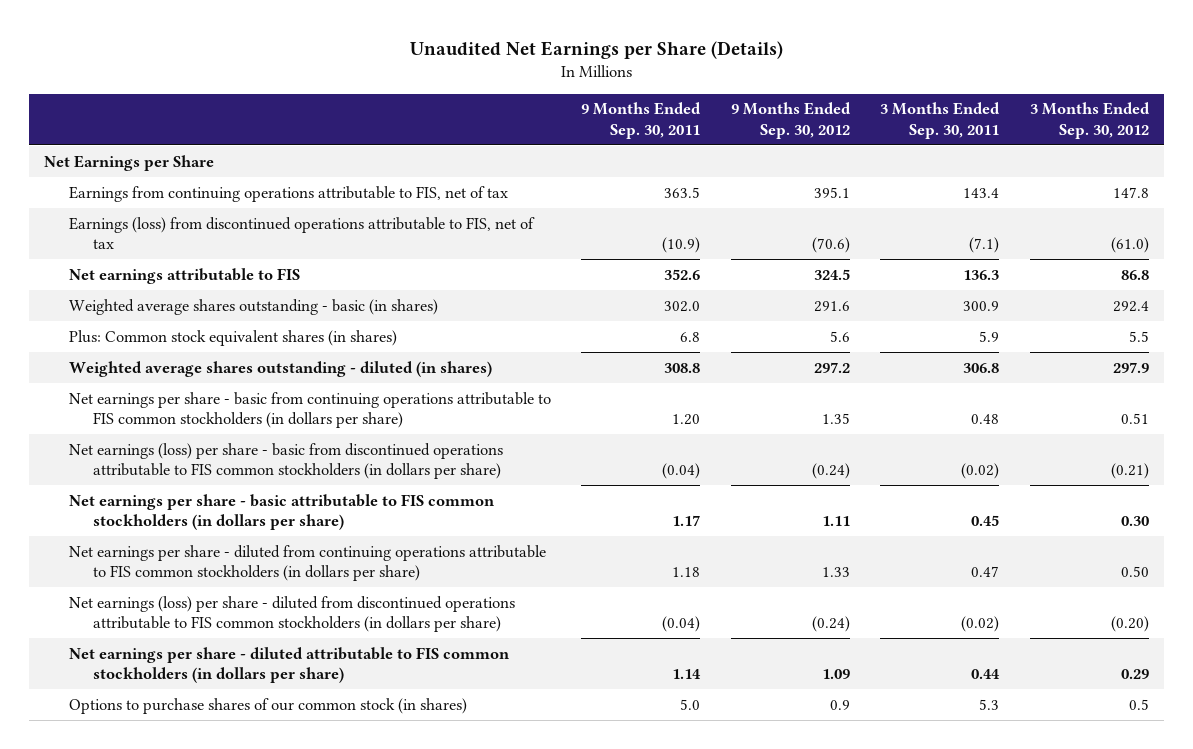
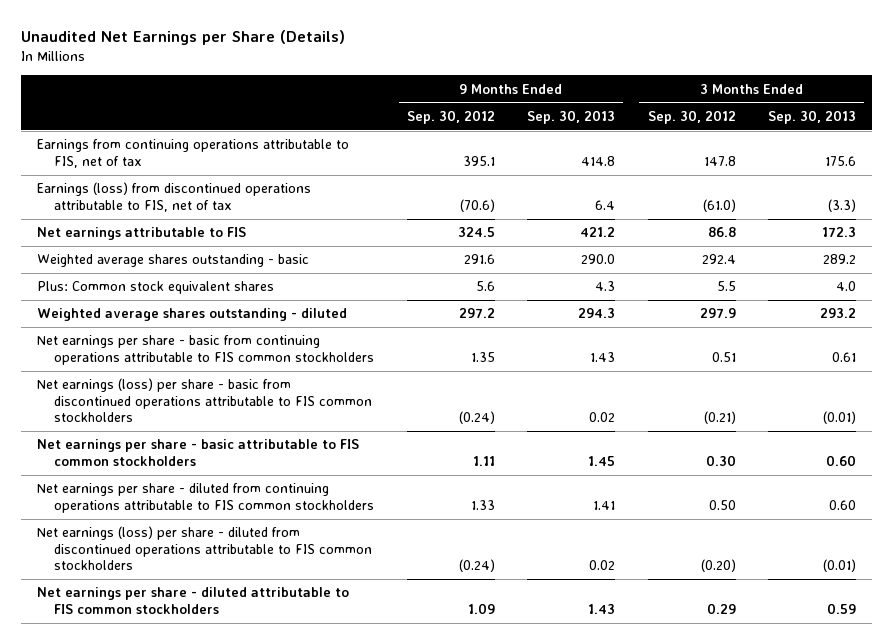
[581,102,702,139] 9 Months Ended Sep. 30, 2011 -> none
[880,102,1001,139] 3 Months Ended Sep. 30, 2011 -> none
none -> [527,109,616,124] Sep. 30, 2013
none -> [767,109,856,124] Sep. 30, 2013
[44,154,215,171] Net Earnings per Share -> none
[68,697,467,714] Options to purchase shares of our common stock (in shares) -> none
[68,298,438,315] Weighted average shares outstanding - basic (in shares) -> [37,254,310,268] Weighted average shares outstanding - basic
[68,329,397,346] Plus: Common stock equivalent shares (in shares) -> [37,281,275,295] Plus: Common stock equivalent shares
[68,360,492,377] Weighted average shares outstanding - diluted (in shares) -> [37,308,348,322] Weighted average shares outstanding - diluted
[68,391,551,429] Net earnings per share - basic from continuing operations attributable to FIS common stockholders (in dollars per share) -> [37,335,375,365] Net earnings per share - basic from continuing operations attributable to FIS common stockholders
[68,442,503,480] Net earnings (loss) per share - basic from discontinued operations attributable to FIS common stockholders (in dollars per share) -> [37,378,373,423] Net earnings (loss) per share - basic from discontinued operations attributable to FIS common stockholders
[68,493,495,531] Net earnings per share - basic attributable to FIS common stockholders (in dollars per share) -> [37,439,360,466] Net earnings per share - basic attributable to FIS common stockholders
[68,544,546,582] Net earnings per share - diluted from continuing operations attributable to FIS common stockholders (in dollars per share) -> [37,483,375,513] Net earnings per share - diluted from continuing operations attributable to FIS common stockholders
[68,595,515,633] Net earnings (loss) per share - diluted from discontinued operations attributable to FIS common stockholders (in dollars per share) -> [37,526,373,571] Net earnings (loss) per share - diluted from discontinued operations attributable to FIS common stockholders
[68,646,510,684] Net earnings per share - diluted attributable to FIS common stockholders (in dollars per share) -> [37,587,350,614] Net earnings per share - diluted attributable to FIS common stockholders

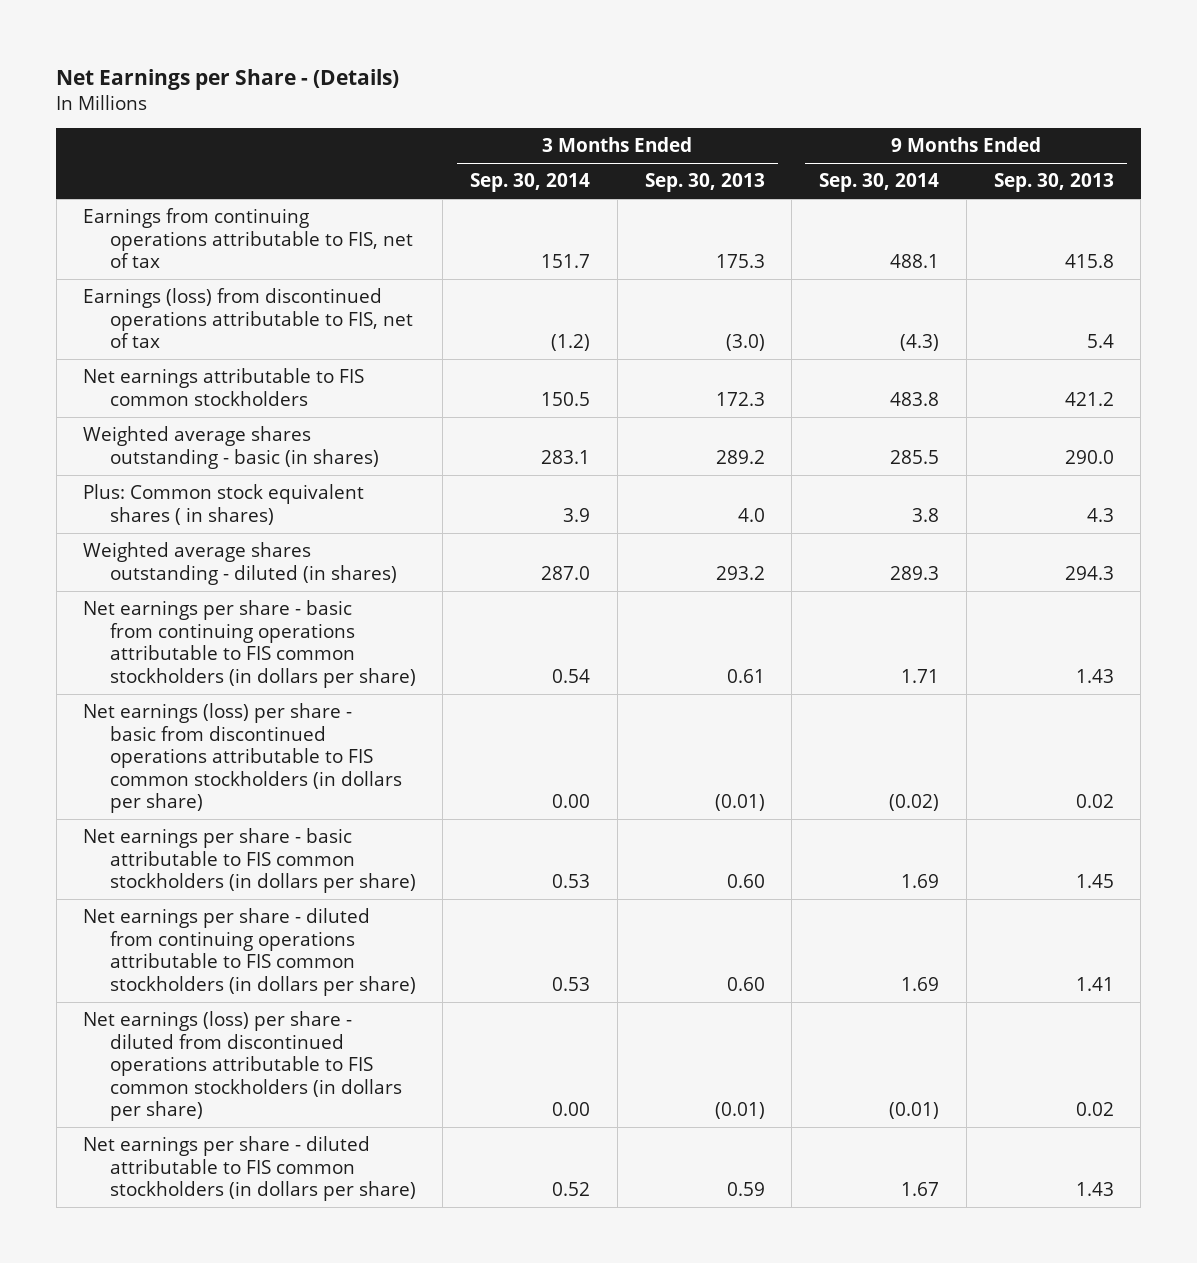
[20,30,345,46] Unaudited Net Earnings per Share (Details) -> [56,68,400,90] Net Earnings per Share - (Details)
[406,109,495,124] Sep. 30, 2012 -> none
[647,109,736,124] Sep. 30, 2012 -> none
none -> [470,173,591,193] Sep. 30, 2014
none -> [819,173,940,193] Sep. 30, 2014
[581,155,616,166] 414.8 -> [1064,254,1114,269] 415.8
[824,155,856,166] 175.6 -> [715,254,765,269] 175.3
[595,199,616,210] 6.4 -> [1086,334,1114,349] 5.4
[827,198,856,212] (3.3) -> [725,334,765,352] (3.0)
[37,227,247,241] Net earnings attributable to FIS -> [83,368,365,406] Net earnings attributable to FIS common stockholders
[37,254,310,268] Weighted average shares outstanding - basic -> [83,426,379,469] Weighted average shares outstanding - basic (in shares)
[37,281,275,295] Plus: Common stock equivalent shares -> [83,484,365,525] Plus: Common stock equivalent shares ( in shares)
[37,308,348,322] Weighted average shares outstanding - diluted -> [83,542,397,585] Weighted average shares outstanding - diluted (in shares)
[37,335,375,365] Net earnings per share - basic from continuing operations attributable to FIS common stockholders -> [83,600,416,688] Net earnings per share - basic from continuing operations attributable to FIS common stockholders (in dollars per share)
[37,378,373,423] Net earnings (loss) per share - basic from discontinued operations attributable to FIS common stockholders -> [83,703,402,814] Net earnings (loss) per share - basic from discontinued operations attributable to FIS common stockholders (in dollars per share)
[37,439,360,466] Net earnings per share - basic attributable to FIS common stockholders -> [83,828,416,894] Net earnings per share - basic attributable to FIS common stockholders (in dollars per share)
[37,483,375,513] Net earnings per share - diluted from continuing operations attributable to FIS common stockholders -> [83,908,416,996] Net earnings per share - diluted from continuing operations attributable to FIS common stockholders (in dollars per share)
[37,526,373,571] Net earnings (loss) per share - diluted from discontinued operations attributable to FIS common stockholders -> [83,1011,402,1122] Net earnings (loss) per share - diluted from discontinued operations attributable to FIS common stockholders (in dollars per share)
[37,587,350,614] Net earnings per share - diluted attributable to FIS common stockholders -> [83,1136,416,1202] Net earnings per share - diluted attributable to FIS common stockholders (in dollars per share)

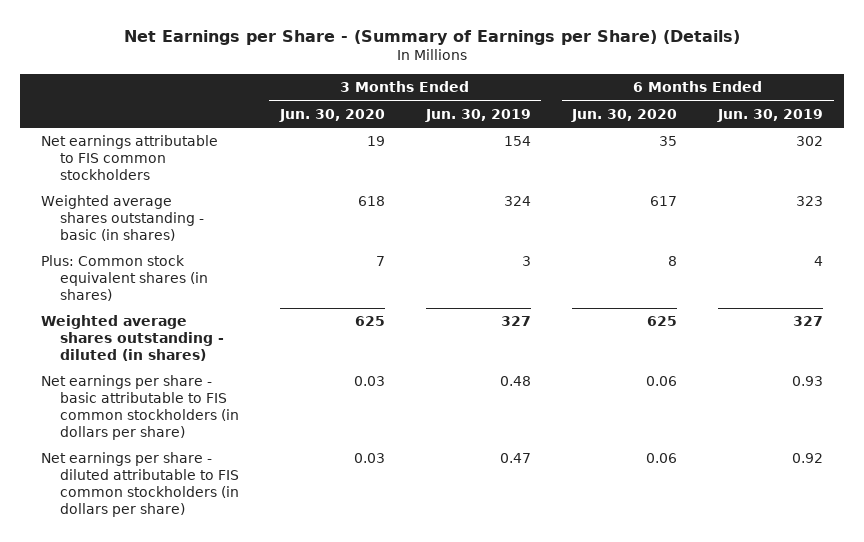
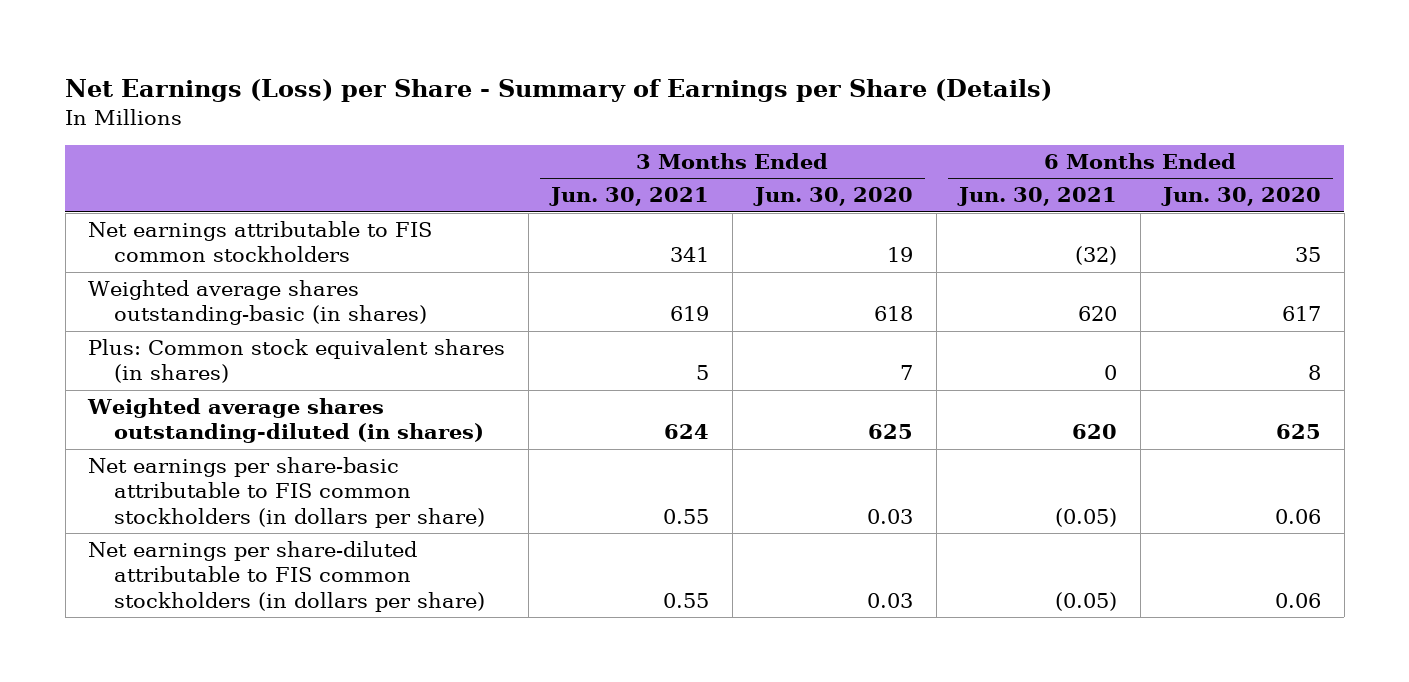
[124,29,741,45] Net Earnings per Share - (Summary of Earnings per Share) (Details) -> [65,78,1053,102] Net Earnings (Loss) per Share - Summary of Earnings per Share (Details)
[424,108,531,122] Jun. 30, 2019 -> none
[717,108,824,122] Jun. 30, 2019 -> none
none -> [549,187,710,207] Jun. 30, 2021
none -> [957,187,1118,207] Jun. 30, 2021
[40,195,204,242] Weighted average shares outstanding - basic (in shares) -> [88,280,428,326] Weighted average shares outstanding-basic (in shares)
[40,315,224,362] Weighted average shares outstanding - diluted (in shares) -> [87,398,485,444] Weighted average shares outstanding-diluted (in shares)
[40,375,239,441] Net earnings per share - basic attributable to FIS common stockholders (in dollars per share) -> [88,457,486,528] Net earnings per share-basic attributable to FIS common stockholders (in dollars per share)
[40,452,239,518] Net earnings per share - diluted attributable to FIS common stockholders (in dollars per share) -> [88,541,486,612] Net earnings per share-diluted attributable to FIS common stockholders (in dollars per share)

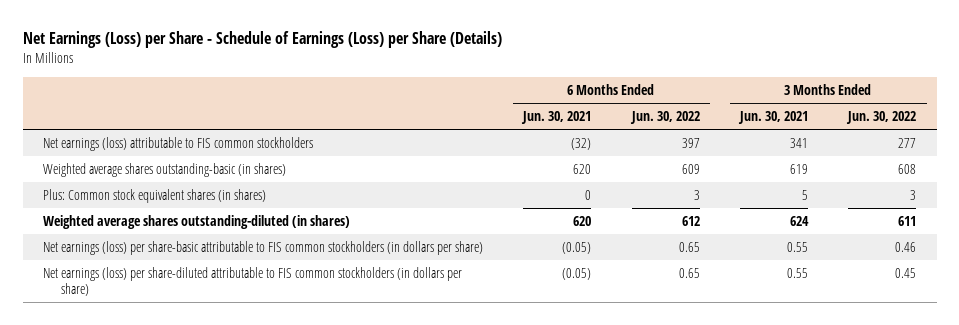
[65,78,1053,102] Net Earnings (Loss) per Share - Summary of Earnings per Share (Details) -> [22,31,502,49] Net Earnings (Loss) per Share - Schedule of Earnings (Loss) per Share (Details)
[753,187,914,207] Jun. 30, 2020 -> none
[1161,187,1322,207] Jun. 30, 2020 -> none
none -> [629,111,700,125] Jun. 30, 2022
none -> [846,111,917,125] Jun. 30, 2022
[88,221,433,263] Net earnings attributable to FIS common stockholders -> [42,136,313,151] Net earnings (loss) attributable to FIS common stockholders
[88,457,486,528] Net earnings per share-basic attributable to FIS common stockholders (in dollars per share) -> [42,240,483,255] Net earnings (loss) per share-basic attributable to FIS common stockholders (in dollars per share)
[88,541,486,612] Net earnings per share-diluted attributable to FIS common stockholders (in dollars per share) -> [42,266,462,297] Net earnings (loss) per share-diluted attributable to FIS common stockholders (in dollars per share)

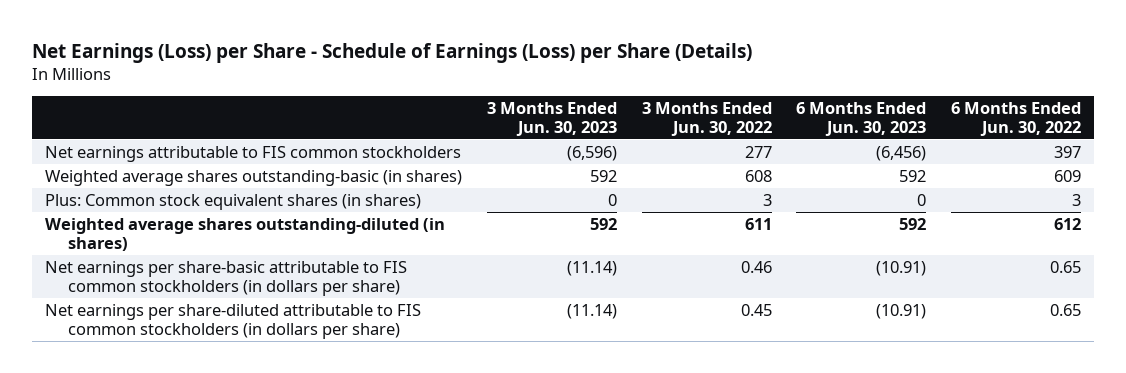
[521,111,592,125] Jun. 30, 2021 -> none
[738,111,809,125] Jun. 30, 2021 -> none
none -> [486,101,617,136] 3 Months Ended Jun. 30, 2023
none -> [796,101,927,136] 6 Months Ended Jun. 30, 2023
[42,136,313,151] Net earnings (loss) attributable to FIS common stockholders -> [44,145,461,162] Net earnings attributable to FIS common stockholders
[42,240,483,255] Net earnings (loss) per share-basic attributable to FIS common stockholders (in dollars per share) -> [44,260,407,297] Net earnings per share-basic attributable to FIS common stockholders (in dollars per share)
[42,266,462,297] Net earnings (loss) per share-diluted attributable to FIS common stockholders (in dollars per share) -> [44,303,421,340] Net earnings per share-diluted attributable to FIS common stockholders (in dollars per share)

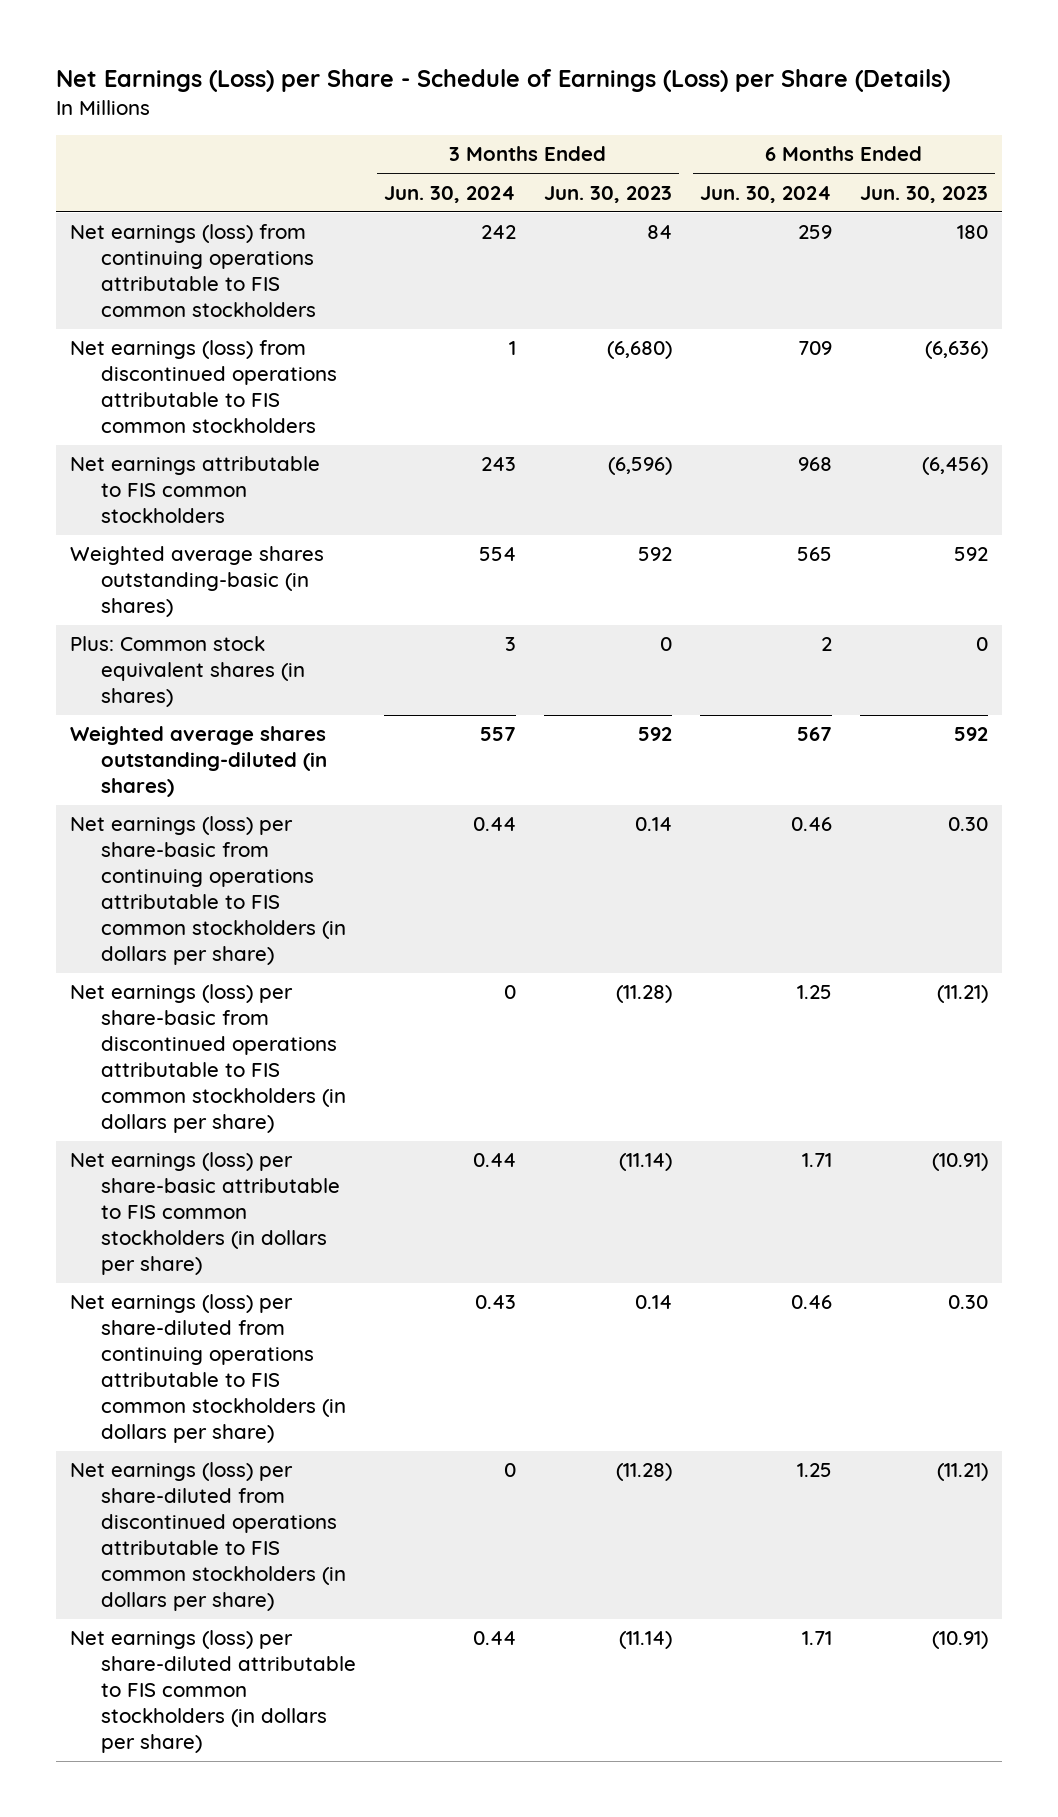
[641,101,772,136] 3 Months Ended Jun. 30, 2022 -> none
[951,101,1082,136] 6 Months Ended Jun. 30, 2022 -> none
none -> [384,185,517,203] Jun. 30, 2024
none -> [700,185,833,203] Jun. 30, 2024
none -> [69,224,317,317] Net earnings (loss) from continuing operations attributable to FIS common stockholders
none -> [69,340,338,433] Net earnings (loss) from discontinued operations attributable to FIS common stockholders
none -> [69,816,347,965] Net earnings (loss) per share-basic from continuing operations attributable to FIS common stockholders (in dollars per share)
none -> [69,984,347,1133] Net earnings (loss) per share-basic from discontinued operations attributable to FIS common stockholders (in dollars per share)
[44,260,407,297] Net earnings per share-basic attributable to FIS common stockholders (in dollars per share) -> [69,1152,341,1275] Net earnings (loss) per share-basic attributable to FIS common stockholders (in dollars per share)
none -> [69,1294,347,1443] Net earnings (loss) per share-diluted from continuing operations attributable to FIS common stockholders (in dollars per share)
none -> [69,1462,347,1611] Net earnings (loss) per share-diluted from discontinued operations attributable to FIS common stockholders (in dollars per share)
[44,303,421,340] Net earnings per share-diluted attributable to FIS common stockholders (in dollars per share) -> [69,1630,357,1753] Net earnings (loss) per share-diluted attributable to FIS common stockholders (in dollars per share)

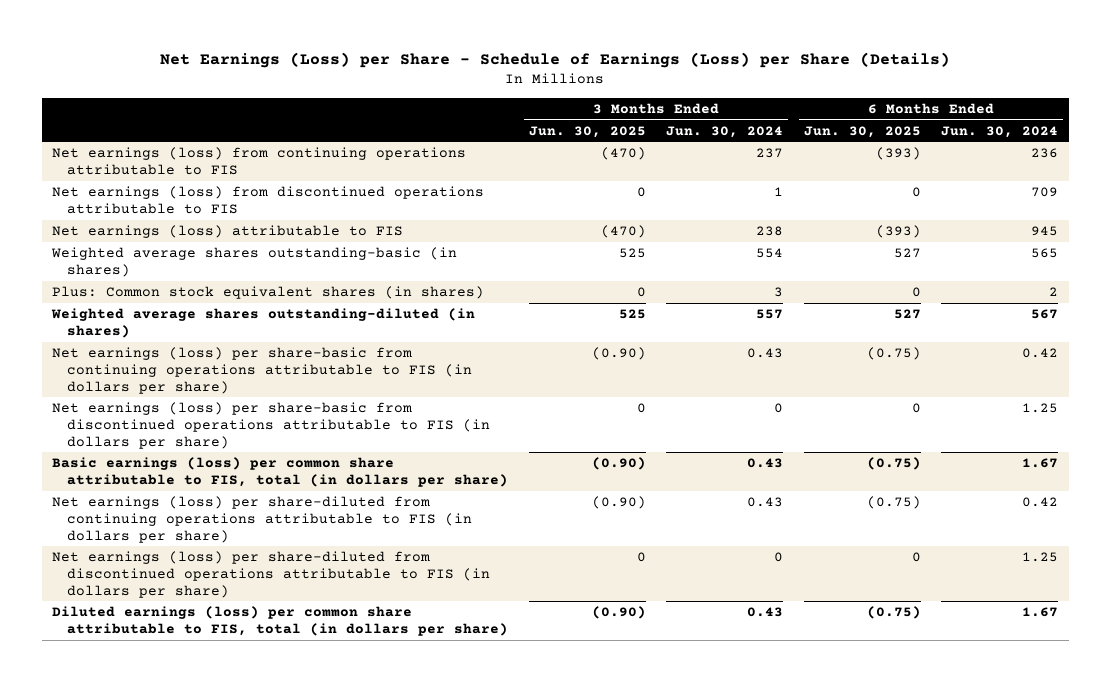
[544,185,673,203] Jun. 30, 2023 -> none
[860,185,989,203] Jun. 30, 2023 -> none
none -> [528,125,646,138] Jun. 30, 2025
none -> [803,125,921,138] Jun. 30, 2025
[69,224,317,317] Net earnings (loss) from continuing operations attributable to FIS common stockholders -> [51,147,466,175] Net earnings (loss) from continuing operations attributable to FIS
[481,225,517,240] 242 -> [756,148,784,159] 237
[798,225,833,240] 259 -> [1031,148,1059,159] 236
[69,340,338,433] Net earnings (loss) from discontinued operations attributable to FIS common stockholders -> [51,186,484,214] Net earnings (loss) from discontinued operations attributable to FIS
[69,456,320,524] Net earnings attributable to FIS common stockholders -> [51,225,403,239] Net earnings (loss) attributable to FIS
[481,457,517,472] 243 -> [756,226,784,237] 238
[798,457,833,472] 968 -> [1031,226,1059,237] 945
[69,816,347,965] Net earnings (loss) per share-basic from continuing operations attributable to FIS common stockholders (in dollars per share) -> [51,347,473,394] Net earnings (loss) per share-basic from continuing operations attributable to FIS (in dollars per share)
[473,817,517,832] 0.44 -> [747,348,784,359] 0.43
[791,817,833,832] 0.46 -> [1022,348,1059,359] 0.42
[69,984,347,1133] Net earnings (loss) per share-basic from discontinued operations attributable to FIS common stockholders (in dollars per share) -> [51,402,491,449] Net earnings (loss) per share-basic from discontinued operations attributable to FIS (in dollars per share)
[69,1152,341,1275] Net earnings (loss) per share-basic attributable to FIS common stockholders (in dollars per share) -> [51,457,509,487] Basic earnings (loss) per common share attributable to FIS, total (in dollars per share)
[473,1153,517,1168] 0.44 -> [747,458,784,469] 0.43
[802,1153,833,1168] 1.71 -> [1022,458,1059,469] 1.67
[69,1294,347,1443] Net earnings (loss) per share-diluted from continuing operations attributable to FIS common stockholders (in dollars per share) -> [51,496,473,543] Net earnings (loss) per share-diluted from continuing operations attributable to FIS (in dollars per share)
[791,1295,833,1310] 0.46 -> [1022,497,1059,508] 0.42
[69,1462,347,1611] Net earnings (loss) per share-diluted from discontinued operations attributable to FIS common stockholders (in dollars per share) -> [51,551,491,598] Net earnings (loss) per share-diluted from discontinued operations attributable to FIS (in dollars per share)
[69,1630,357,1753] Net earnings (loss) per share-diluted attributable to FIS common stockholders (in dollars per share) -> [51,606,509,636] Diluted earnings (loss) per common share attributable to FIS, total (in dollars per share)
[473,1631,517,1646] 0.44 -> [747,607,784,618] 0.43
[802,1631,833,1646] 1.71 -> [1022,607,1059,618] 1.67

